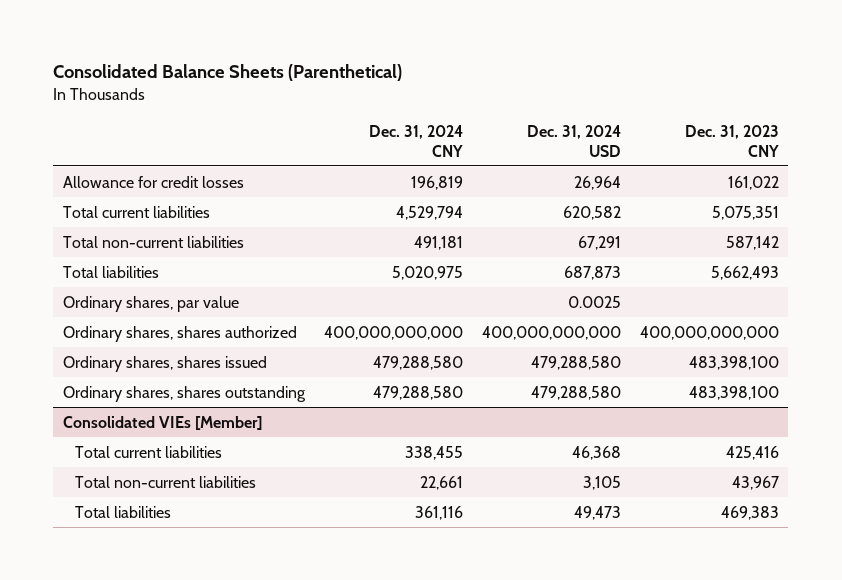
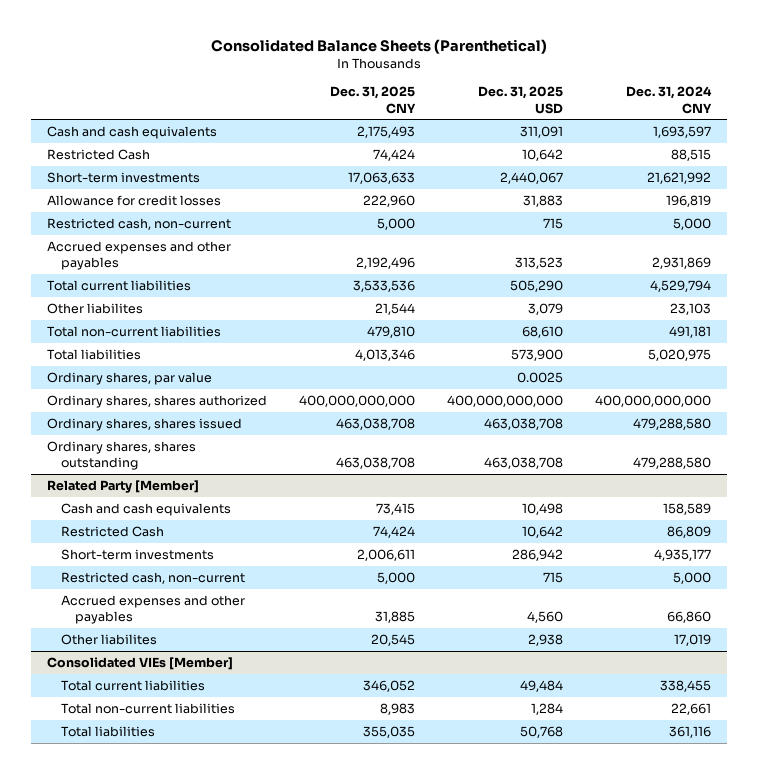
[526,125,621,157] Dec. 31, 2024 USD -> none
[684,125,779,157] Dec. 31, 2023 CNY -> none
none -> [330,86,417,114] Dec. 31, 2025 CNY
none -> [478,86,564,114] Dec. 31, 2025 USD
none -> [47,126,218,140] Cash and cash equivalents
none -> [47,149,151,161] Restricted Cash
none -> [47,172,201,184] Short-term investments
none -> [47,218,232,231] Restricted cash, non-current
none -> [47,241,232,271] Accrued expenses and other payables
none -> [47,303,144,315] Other liabilites
none -> [47,480,200,494] Related Party [Member]
none -> [60,503,231,517] Cash and cash equivalents
none -> [60,526,164,538] Restricted Cash
none -> [60,549,214,561] Short-term investments
none -> [60,572,245,585] Restricted cash, non-current
none -> [60,595,245,625] Accrued expenses and other payables
none -> [60,634,157,646] Other liabilites

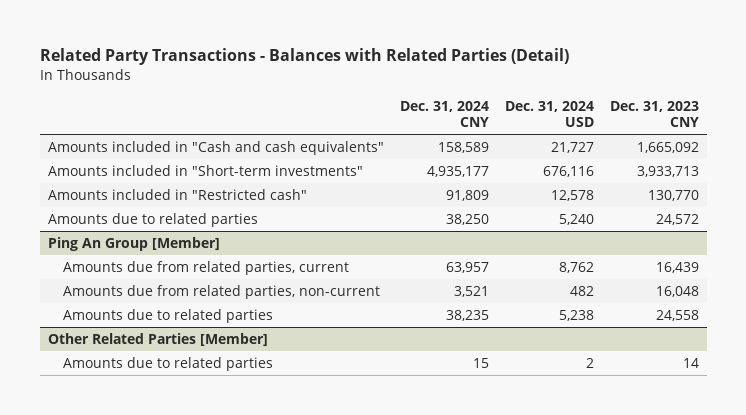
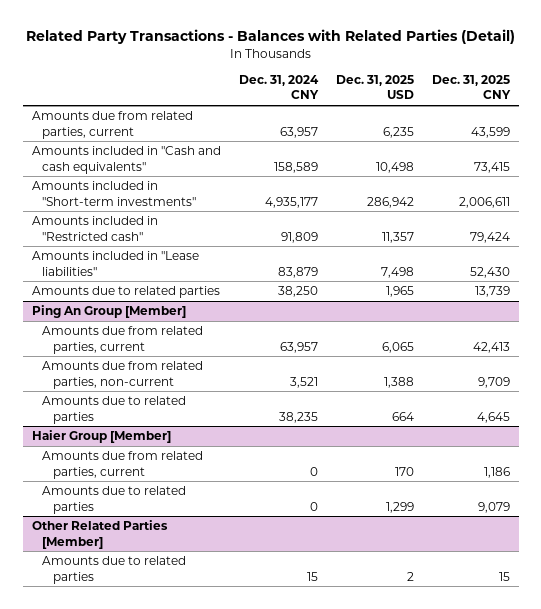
[504,101,594,128] Dec. 31, 2024 USD -> none
[609,101,699,128] Dec. 31, 2023 CNY -> none
none -> [335,75,414,100] Dec. 31, 2025 USD
none -> [431,75,511,100] Dec. 31, 2025 CNY
none -> [31,111,193,139] Amounts due from related parties, current
none -> [31,251,199,276] Amounts included in "Lease liabilities"
none -> [31,430,171,444] Haier Group [Member]
none -> [42,451,204,479] Amounts due from related parties, current
none -> [42,486,187,514] Amounts due to related parties

